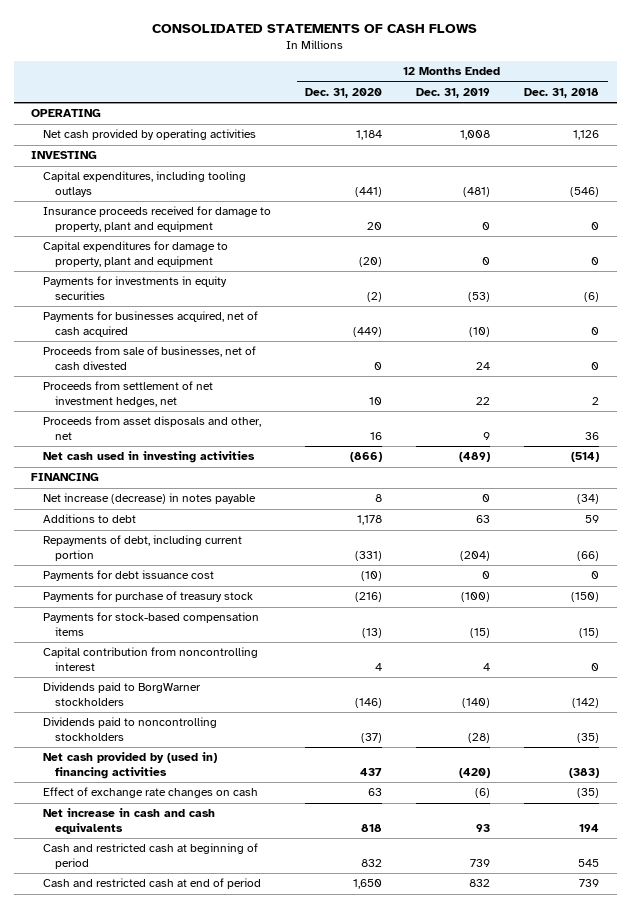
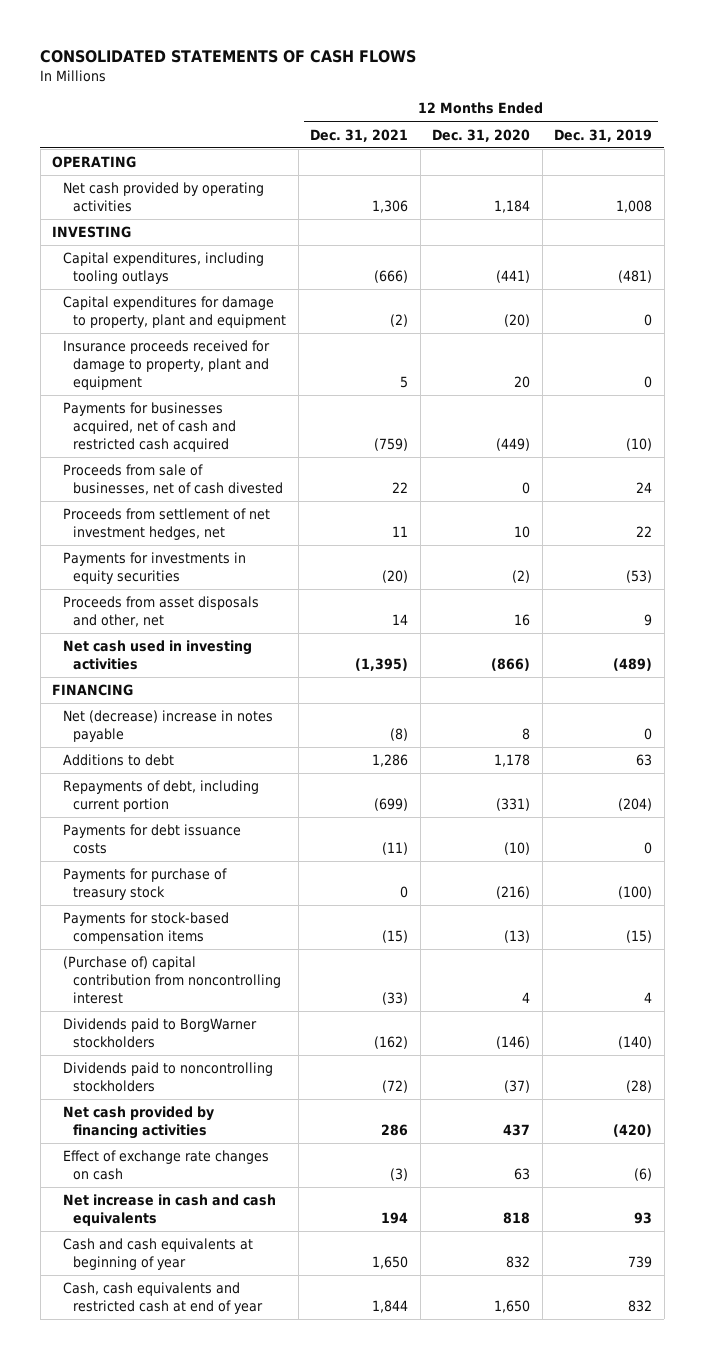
[524,87,600,98] Dec. 31, 2018 -> none
none -> [310,128,409,142] Dec. 31, 2021
[43,206,272,232] Insurance proceeds received for damage to property, plant and equipment -> [62,340,270,390] Insurance proceeds received for damage to property, plant and equipment
[43,311,259,337] Payments for businesses acquired, net of cash acquired -> [62,402,237,452] Payments for businesses acquired, net of cash and restricted cash acquired
[43,276,228,300] Payments for investments in equity securities -> [62,552,246,585] Payments for investments in equity securities
[43,493,257,505] Net increase (decrease) in notes payable -> [62,710,273,743] Net (decrease) increase in notes payable
[43,570,215,582] Payments for debt issuance cost -> [62,824,241,855] Payments for debt issuance costs
[43,647,259,671] Capital contribution from noncontrolling interest -> [62,956,282,1004] (Purchase of) capital contribution from noncontrolling interest
[43,752,218,779] Net cash provided by (used in) financing activities -> [62,1106,214,1140] Net cash provided by financing activities
[43,843,259,869] Cash and restricted cash at beginning of period -> [62,1238,253,1271] Cash and cash equivalents at beginning of year
[43,878,262,890] Cash and restricted cash at end of period -> [62,1282,264,1315] Cash, cash equivalents and restricted cash at end of year

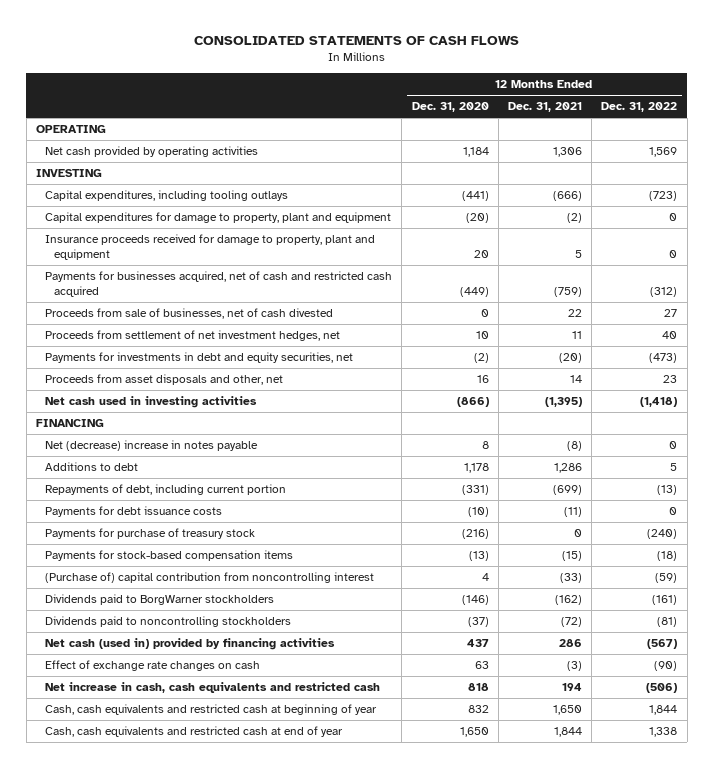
[554,128,653,142] Dec. 31, 2019 -> none
none -> [601,102,678,113] Dec. 31, 2022
[62,552,246,585] Payments for investments in equity securities -> [45,352,354,364] Payments for investments in debt and equity securities, net
[62,1106,214,1140] Net cash provided by financing activities -> [45,638,336,651] Net cash (used in) provided by financing activities
[62,1194,276,1227] Net increase in cash and cash equivalents -> [45,682,381,694] Net increase in cash, cash equivalents and restricted cash
[62,1238,253,1271] Cash and cash equivalents at beginning of year -> [45,704,378,716] Cash, cash equivalents and restricted cash at beginning of year

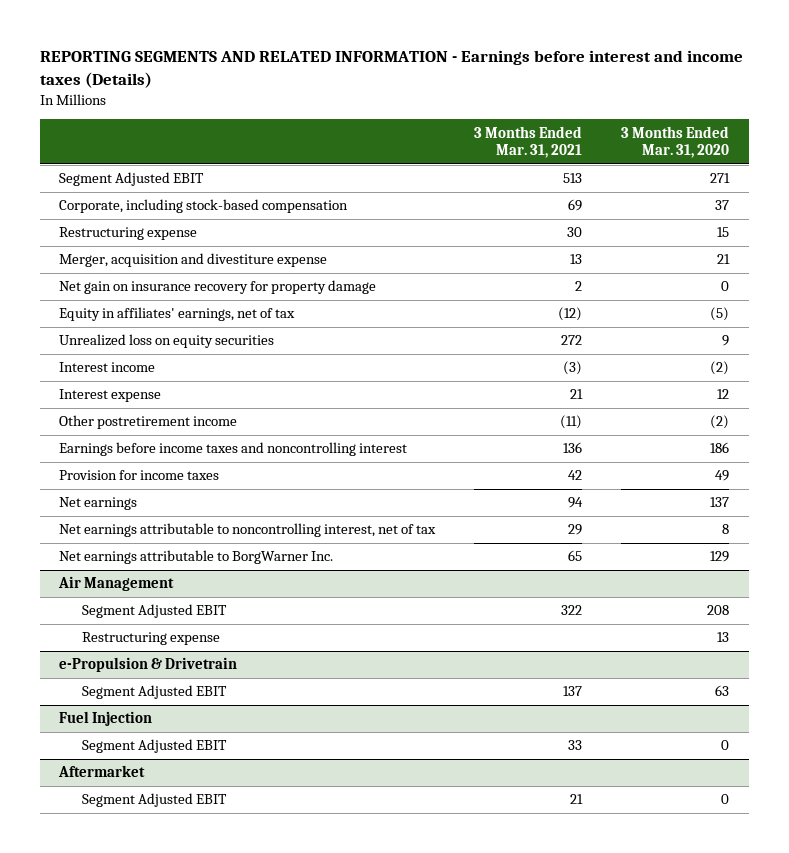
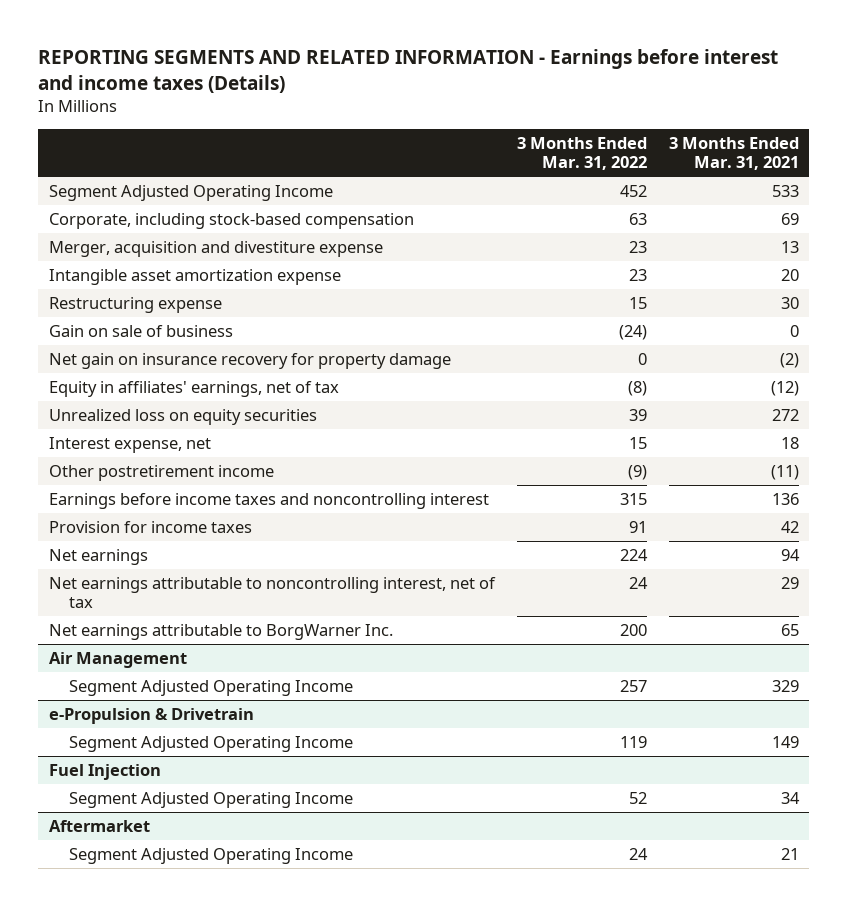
[621,125,730,159] 3 Months Ended Mar. 31, 2020 -> none
none -> [516,136,647,171] 3 Months Ended Mar. 31, 2022
[59,172,205,187] Segment Adjusted EBIT -> [49,184,334,201] Segment Adjusted Operating Income
[563,173,583,184] 513 -> [771,184,799,197] 533
none -> [49,268,342,285] Intangible asset amortization expense
[59,227,198,241] Restructuring expense -> [49,296,223,313] Restructuring expense
none -> [49,324,234,337] Gain on sale of business
[575,281,583,292] 2 -> [779,352,799,368] (2)
[59,362,156,373] Interest income -> none
[59,389,162,403] Interest expense -> [49,436,212,453] Interest expense, net
[570,389,584,400] 21 -> [780,436,799,449] 18
[81,632,220,646] Restructuring expense -> none
[81,604,227,619] Segment Adjusted EBIT -> [69,679,354,696] Segment Adjusted Operating Income
[561,605,583,616] 322 -> [771,679,799,692] 329
[81,685,227,700] Segment Adjusted EBIT -> [69,735,354,752] Segment Adjusted Operating Income
[563,686,583,697] 137 -> [771,735,799,748] 149
[81,739,227,754] Segment Adjusted EBIT -> [69,791,354,808] Segment Adjusted Operating Income
[568,740,583,751] 33 -> [780,791,800,804] 34
[81,793,227,808] Segment Adjusted EBIT -> [69,847,354,864] Segment Adjusted Operating Income

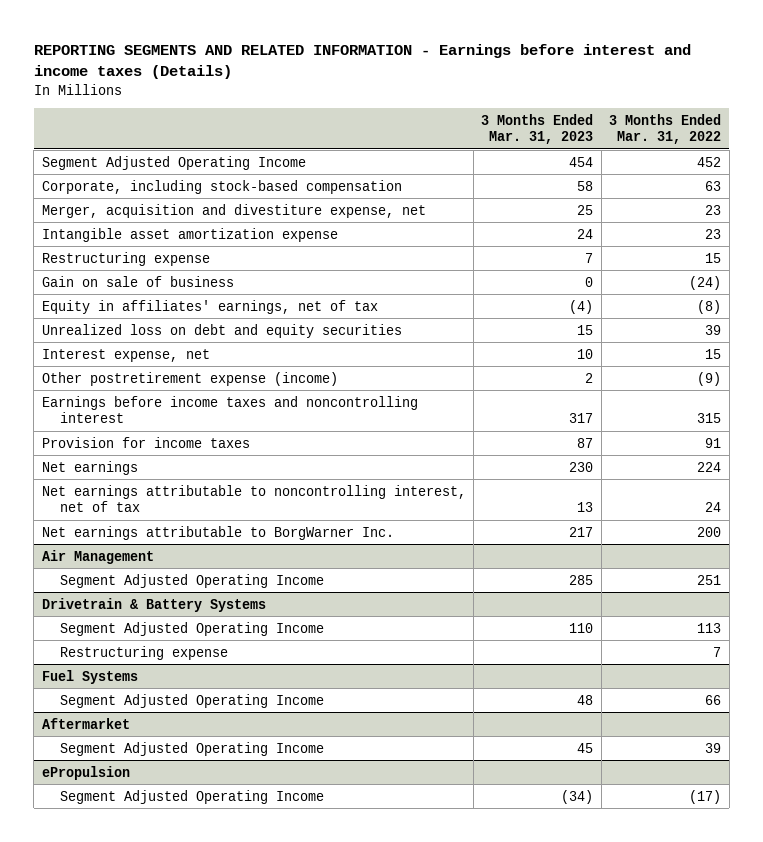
[668,136,799,171] 3 Months Ended Mar. 31, 2021 -> none
none -> [481,113,594,145] 3 Months Ended Mar. 31, 2023
[49,240,384,257] Merger, acquisition and divestiture expense -> [41,203,426,218] Merger, acquisition and divestiture expense, net
[49,352,452,369] Net gain on insurance recovery for property damage -> none
[49,408,318,425] Unrealized loss on equity securities -> [41,323,402,338] Unrealized loss on debt and equity securities
[49,464,275,481] Other postretirement income -> [41,371,338,386] Other postretirement expense (income)
[49,707,255,724] e-Propulsion & Drivetrain -> none
[49,763,162,780] Fuel Injection -> none
[619,679,647,692] 257 -> [697,574,722,585] 251
none -> [41,597,266,612] Drivetrain & Battery Systems
[619,735,647,748] 119 -> [697,622,722,633] 113
none -> [60,645,229,660] Restructuring expense
none -> [41,669,138,684] Fuel Systems
[628,791,647,804] 52 -> [705,694,722,705] 66
[628,847,648,860] 24 -> [705,742,722,753] 39
none -> [41,765,130,780] ePropulsion
none -> [60,789,325,804] Segment Adjusted Operating Income

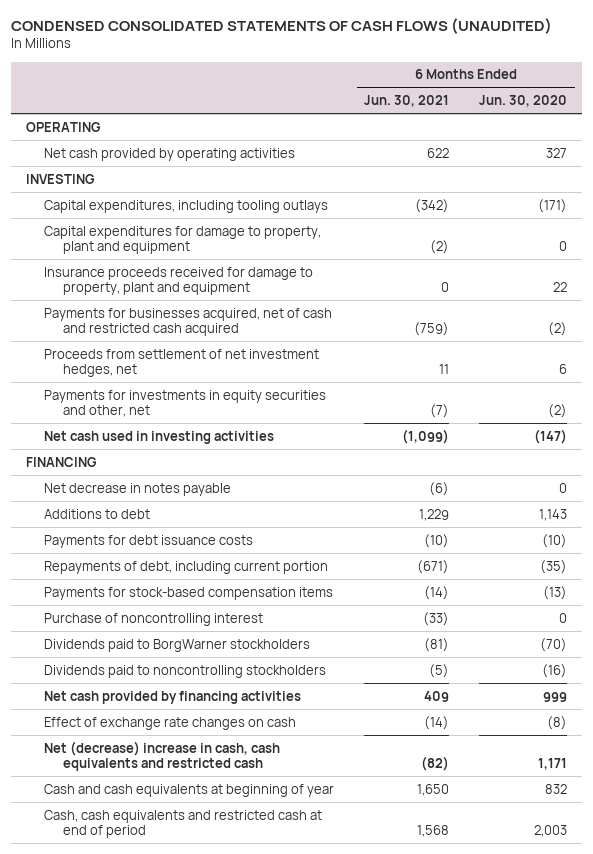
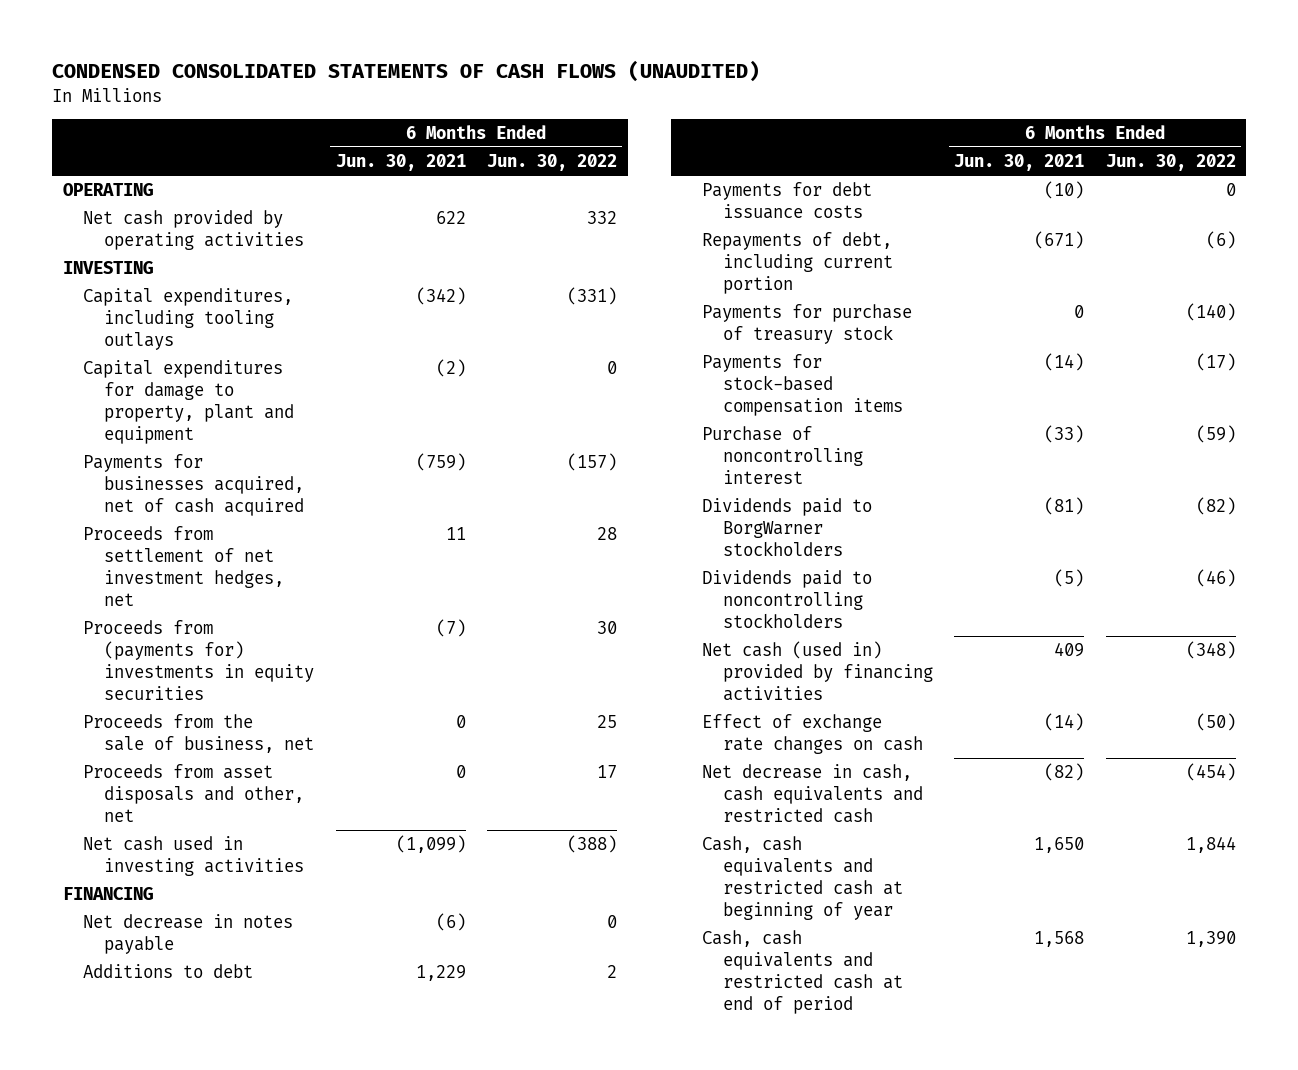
[479,95,568,108] Jun. 30, 2020 -> none
none -> [486,154,617,172] Jun. 30, 2022
[44,266,314,296] Insurance proceeds received for damage to property, plant and equipment -> none
[44,307,333,337] Payments for businesses acquired, net of cash and restricted cash acquired -> [83,454,305,517] Payments for businesses acquired, net of cash acquired
[44,389,327,418] Payments for investments in equity securities and other, net -> [83,620,315,701] Proceeds from (payments for) investments in equity securities
none -> [83,714,315,754] Proceeds from the sale of business, net
none -> [83,764,305,823] Proceeds from asset disposals and other, net
none -> [702,304,913,345] Payments for purchase of treasury stock
[44,690,302,704] Net cash provided by financing activities -> [702,641,933,702] Net cash (used in) provided by financing activities
[44,740,281,772] Net (decrease) increase in cash, cash equivalents and restricted cash -> [702,764,923,824] Net decrease in cash, cash equivalents and restricted cash
[44,783,335,797] Cash and cash equivalents at beginning of year -> [702,836,903,921] Cash, cash equivalents and restricted cash at beginning of year

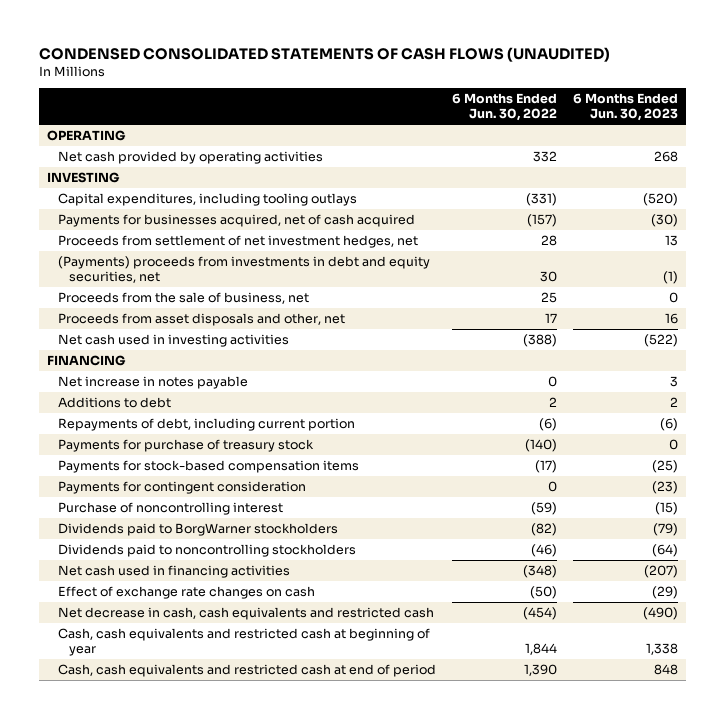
[335,154,466,172] Jun. 30, 2021 -> none
none -> [573,93,679,122] 6 Months Ended Jun. 30, 2023
[83,360,295,445] Capital expenditures for damage to property, plant and equipment -> none
[83,620,315,701] Proceeds from (payments for) investments in equity securities -> [58,255,431,284] (Payments) proceeds from investments in debt and equity securities, net
[83,914,294,955] Net decrease in notes payable -> [58,375,249,389] Net increase in notes payable
[702,182,873,220] Payments for debt issuance costs -> none
none -> [58,480,307,494] Payments for contingent consideration
[702,641,933,702] Net cash (used in) provided by financing activities -> [58,564,291,578] Net cash used in financing activities

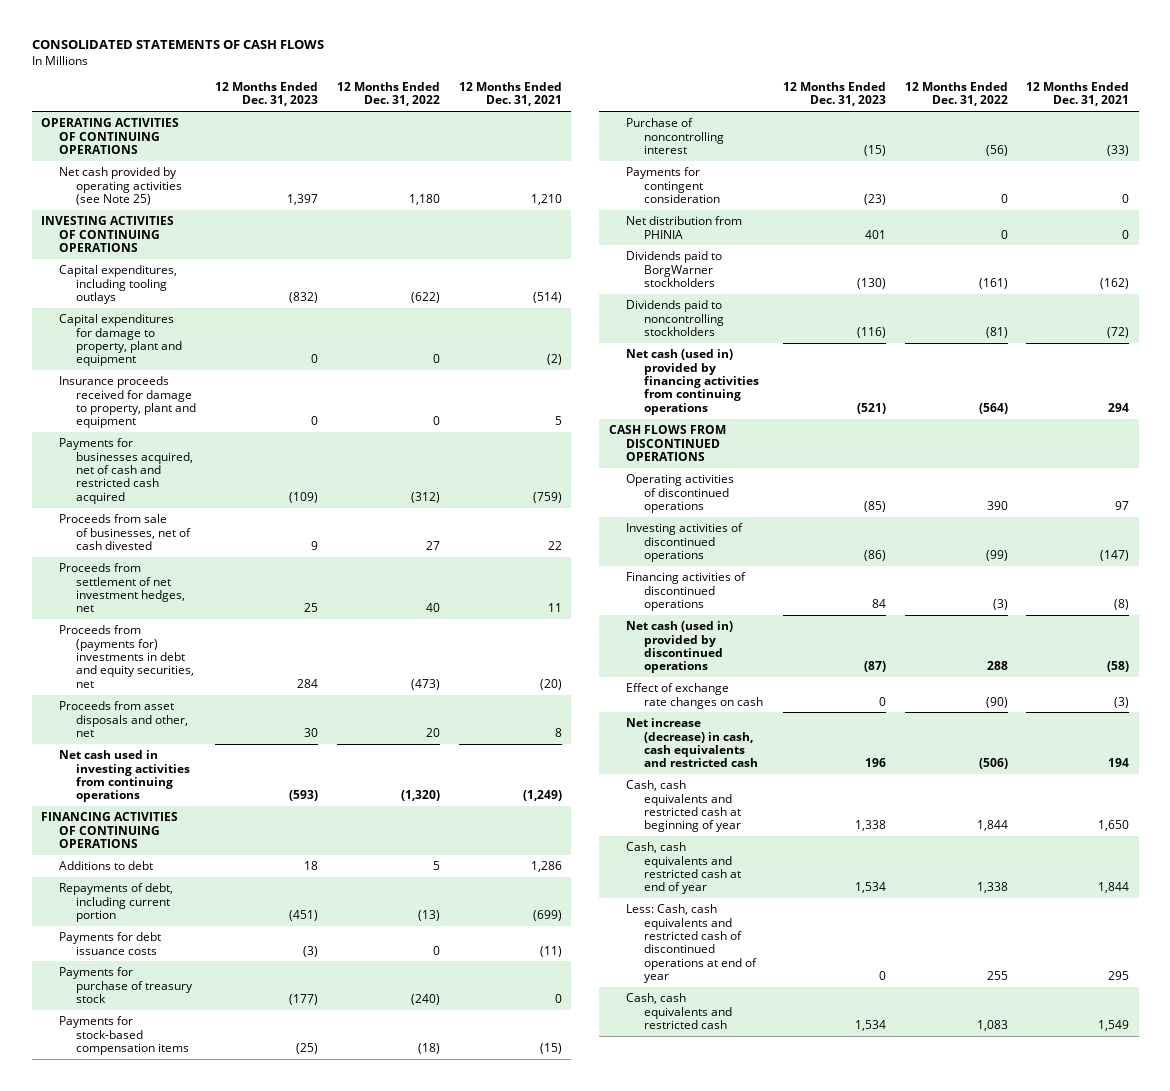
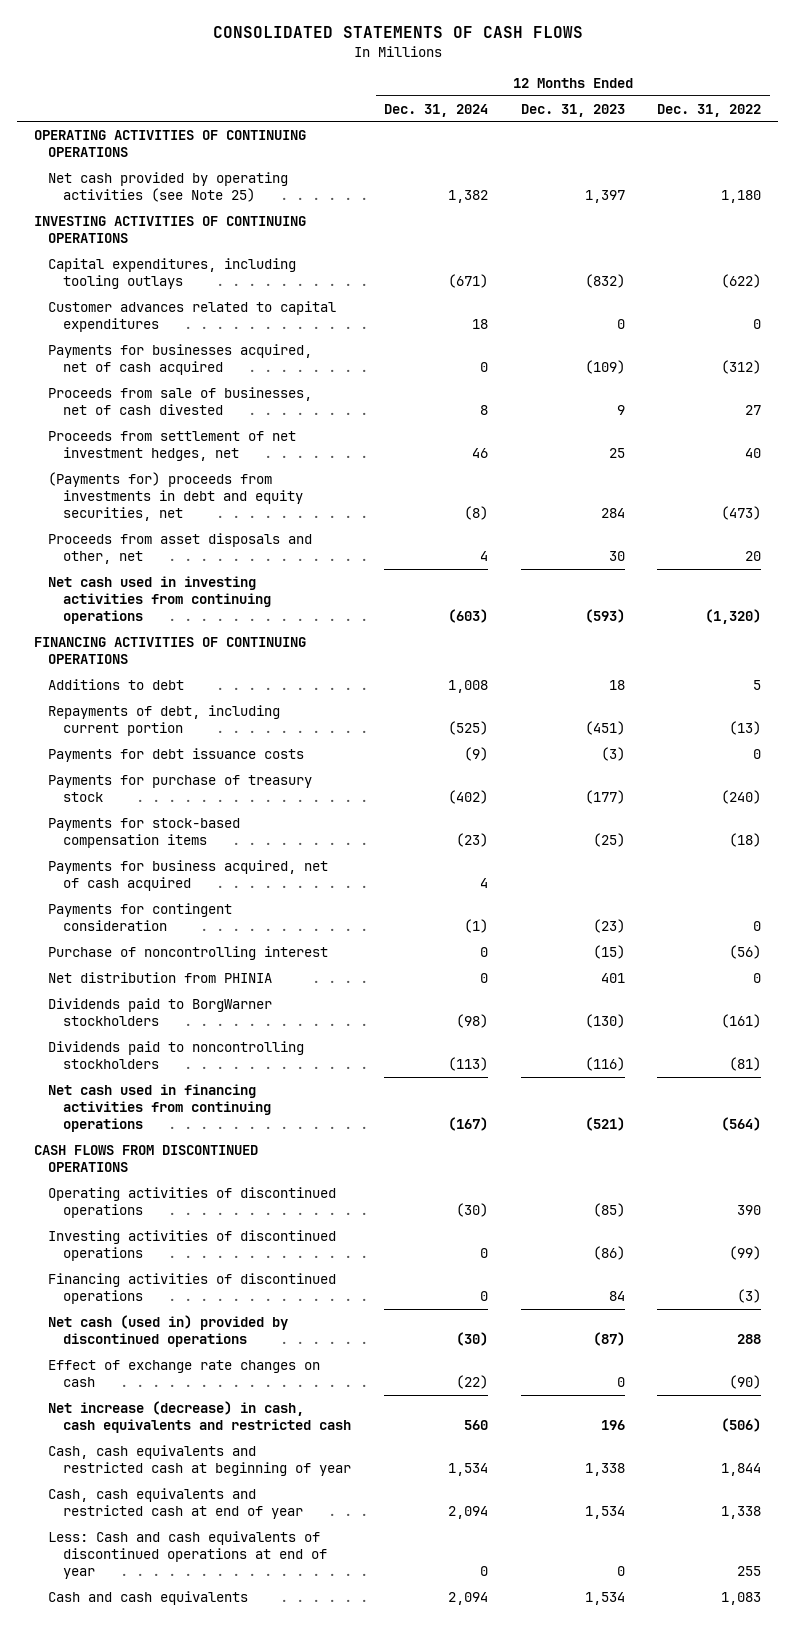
[458,82,562,107] 12 Months Ended Dec. 31, 2021 -> none
none -> [383,103,488,117] Dec. 31, 2024
[58,314,183,367] Capital expenditures for damage to property, plant and equipment -> none
[58,376,197,429] Insurance proceeds received for damage to property, plant and equipment -> none
none -> [48,300,337,332] Customer advances related to capital expenditures
[58,438,194,504] Payments for businesses acquired, net of cash and restricted cash acquired -> [48,343,313,375] Payments for businesses acquired, net of cash acquired
[58,625,195,688] Proceeds from (payments for) investments in debt and equity securities, net -> [48,471,304,521] (Payments for) proceeds from investments in debt and equity securities, net
none -> [48,859,329,891] Payments for business acquired, net of cash acquired
[626,118,725,154] Purchase of noncontrolling interest -> [48,945,329,960] Purchase of noncontrolling interest
[626,349,760,415] Net cash (used in) provided by financing activities from continuing operations -> [48,1083,272,1132] Net cash used in financing activities from continuing operations
[626,904,758,984] Less: Cash, cash equivalents and restricted cash of discontinued operations at end of year -> [48,1530,328,1579] Less: Cash and cash equivalents of discontinued operations at end of year
[626,993,733,1029] Cash, cash equivalents and restricted cash -> [48,1590,249,1605] Cash and cash equivalents

